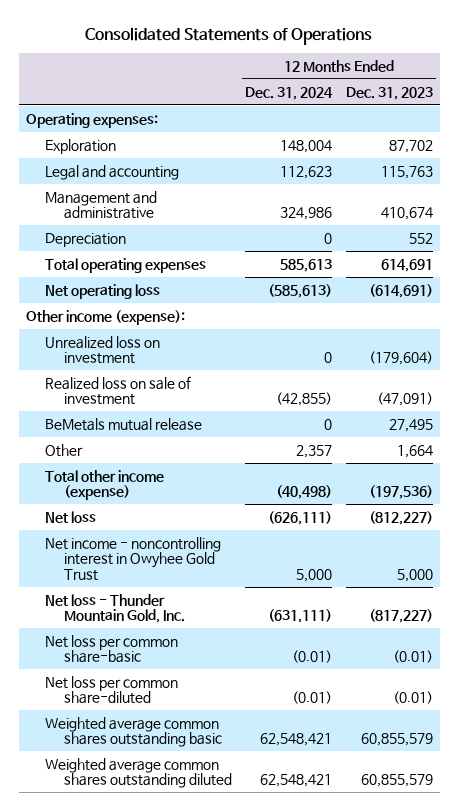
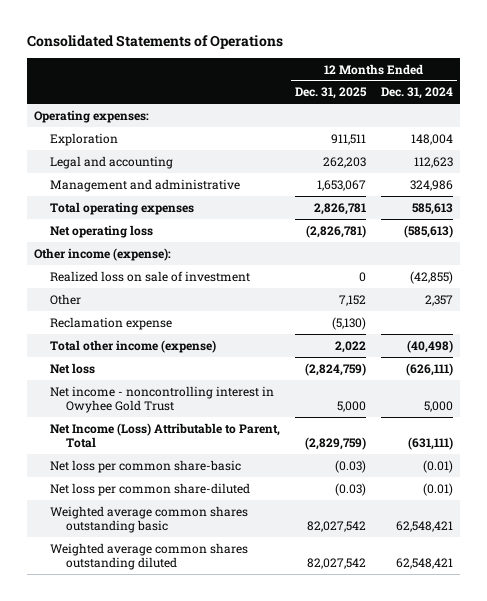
[345,86,433,100] Dec. 31, 2023 -> none
none -> [295,87,368,100] Dec. 31, 2025
[44,232,126,247] Depreciation -> none
[44,335,160,365] Unrealized loss on investment -> none
[44,417,202,431] BeMetals mutual release -> none
none -> [50,316,173,330] Reclamation expense
[44,593,185,624] Net loss - Thunder Mountain Gold, Inc. -> [50,422,281,448] Net Income (Loss) Attributable to Parent, Total

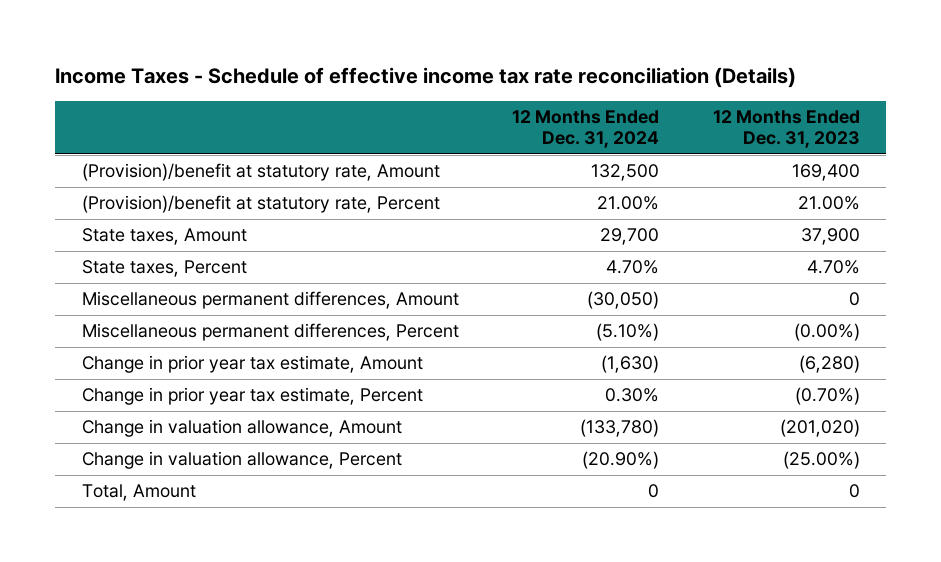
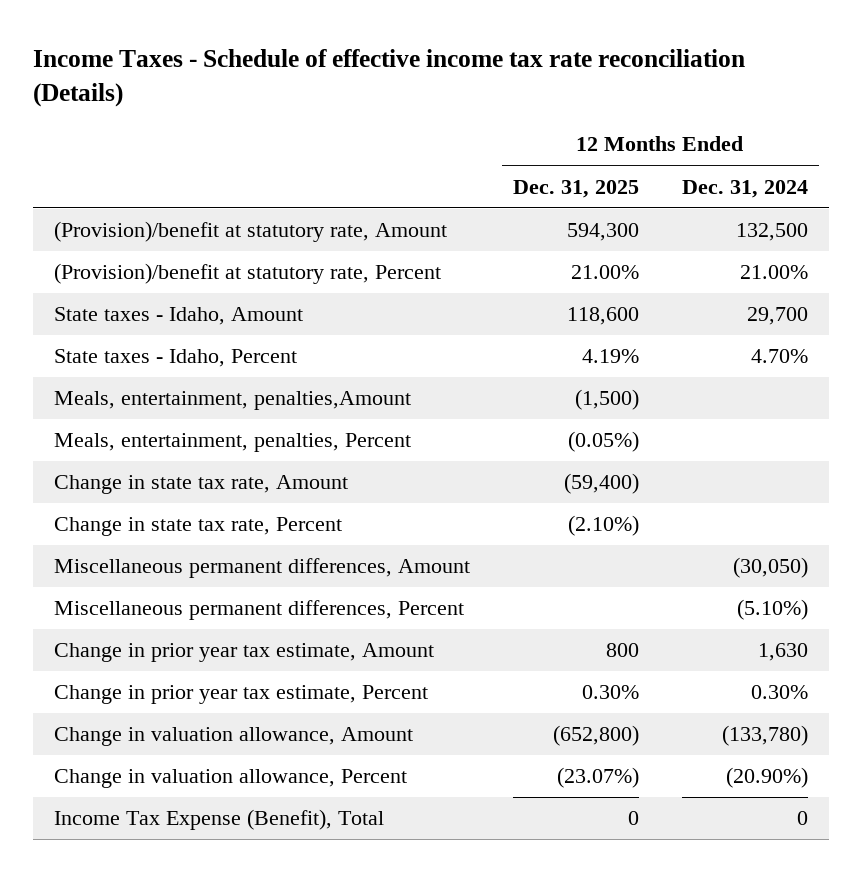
[712,110,860,149] 12 Months Ended Dec. 31, 2023 -> none
none -> [513,179,640,198] Dec. 31, 2025
[81,228,247,246] State taxes, Amount -> [54,307,304,326] State taxes - Idaho, Amount
[81,260,247,278] State taxes, Percent -> [54,349,298,368] State taxes - Idaho, Percent
none -> [54,391,412,411] Meals, entertainment, penalties,Amount
none -> [54,433,412,453] Meals, entertainment, penalties, Percent
none -> [54,475,349,495] Change in state tax rate, Amount
none -> [54,517,343,537] Change in state tax rate, Percent
[601,355,660,374] (1,630) -> [757,643,808,662] 1,630
[81,484,196,502] Total, Amount -> [54,809,385,831] Income Tax Expense (Benefit), Total

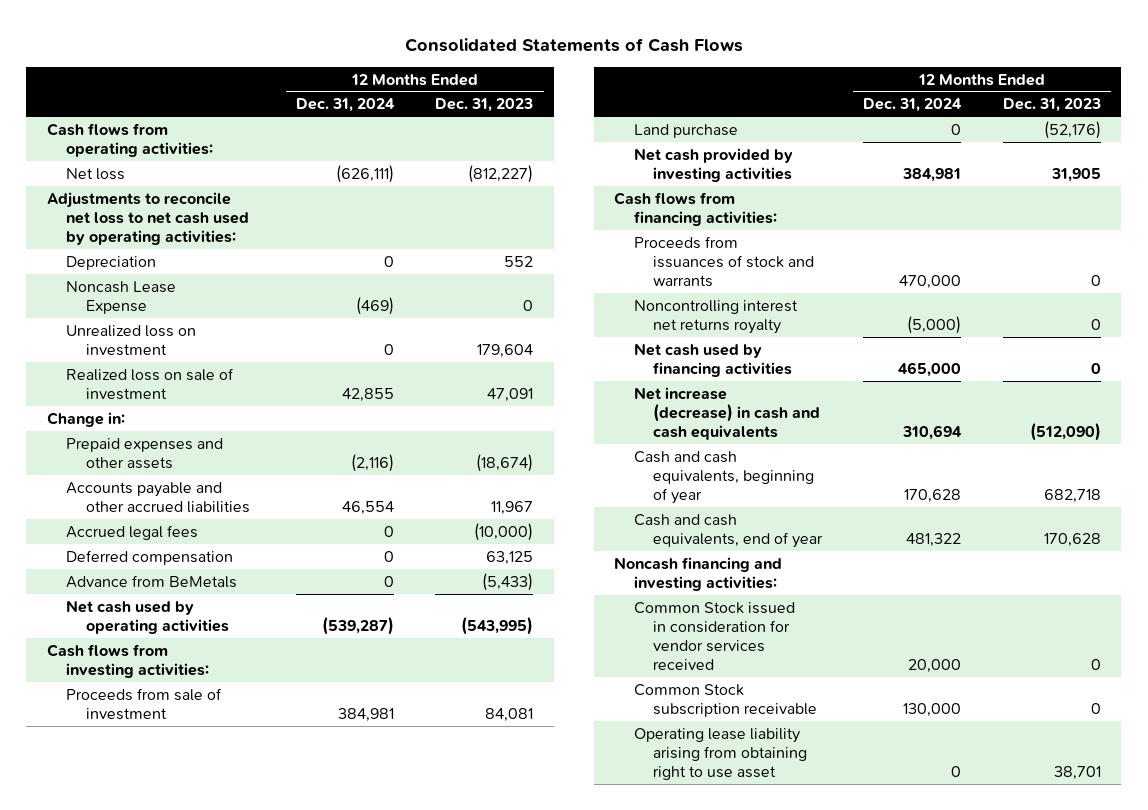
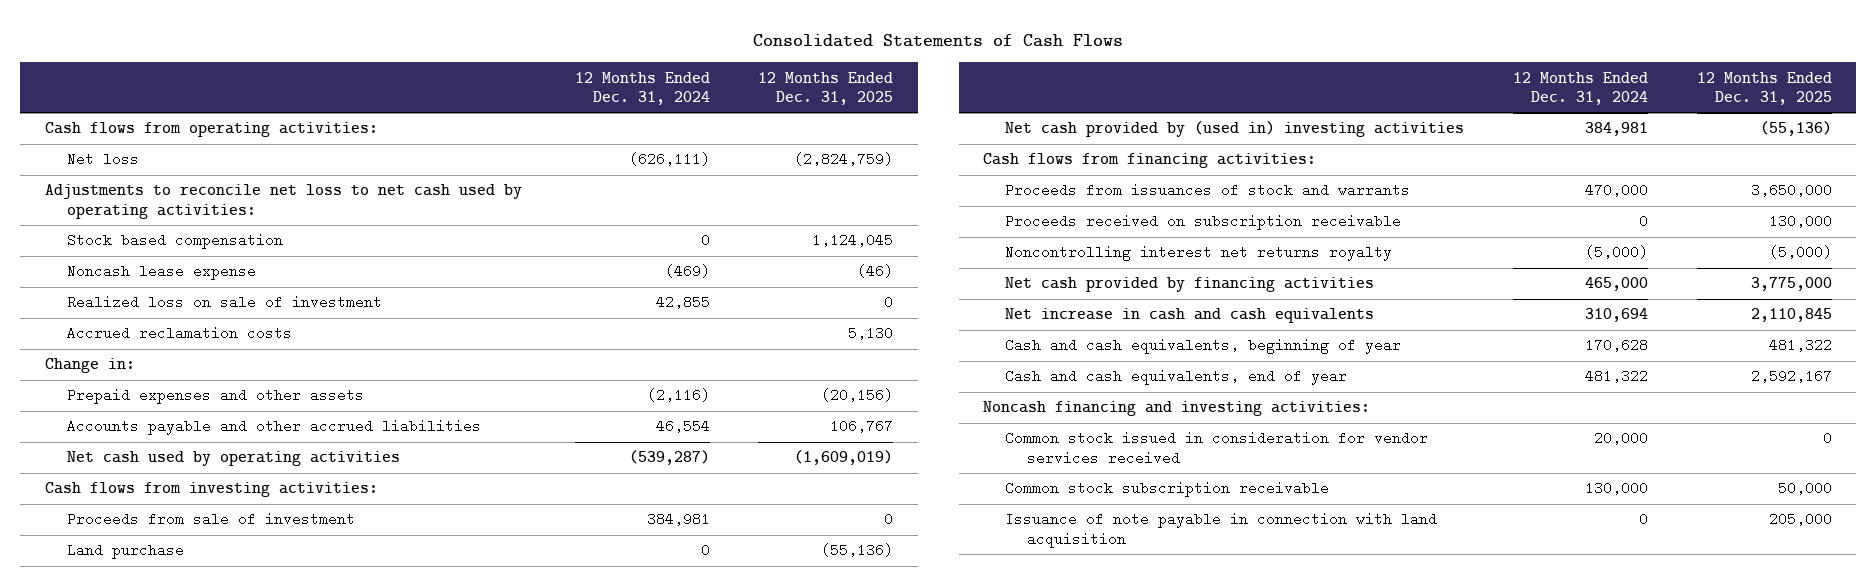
[435,98,534,113] Dec. 31, 2023 -> none
none -> [758,71,894,105] 12 Months Ended Dec. 31, 2025
[66,255,157,270] Depreciation -> none
[66,324,197,356] Unrealized loss on investment -> none
none -> [66,233,283,250] Stock based compensation
[66,280,177,314] Noncash Lease Expense -> [66,264,256,281] Noncash lease expense
none -> [66,326,292,341] Accrued reclamation costs
[66,524,199,540] Accrued legal fees -> none
[66,549,234,565] Deferred compensation -> none
[66,574,238,588] Advance from BeMetals -> none
[633,147,793,182] Net cash provided by investing activities -> [1005,121,1465,138] Net cash provided by (used in) investing activities
none -> [1005,214,1402,231] Proceeds received on subscription receivable
[633,342,792,377] Net cash used by financing activities -> [1005,277,1375,293] Net cash provided by financing activities
[633,386,820,440] Net increase (decrease) in cash and cash equivalents -> [1005,308,1375,324] Net increase in cash and cash equivalents
[633,727,807,780] Operating lease liability arising from obtaining right to use asset -> none
[633,601,795,670] Common Stock issued in consideration for vendor services received -> [1005,431,1429,465] Common stock issued in consideration for vendor services received
[633,683,817,717] Common Stock subscription receivable -> [1005,481,1330,498] Common stock subscription receivable
none -> [1005,512,1438,548] Issuance of note payable in connection with land acquisition

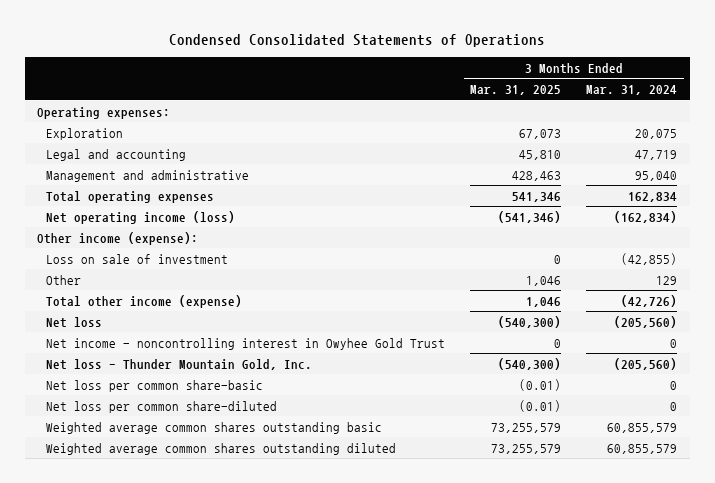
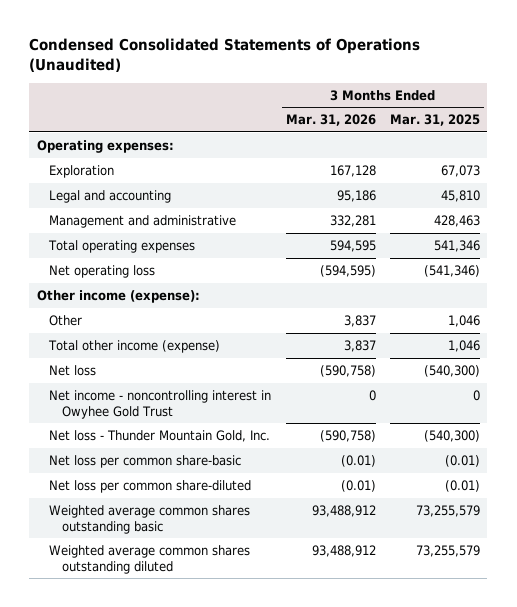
[169,34,546,48] Condensed Consolidated Statements of Operations -> [29,37,421,72] Condensed Consolidated Statements of Operations (Unaudited)
[586,85,678,96] Mar. 31, 2024 -> none
none -> [285,114,376,127] Mar. 31, 2026
[46,210,236,224] Net operating income (loss) -> [49,265,156,279] Net operating loss
[46,253,229,264] Loss on sale of investment -> none

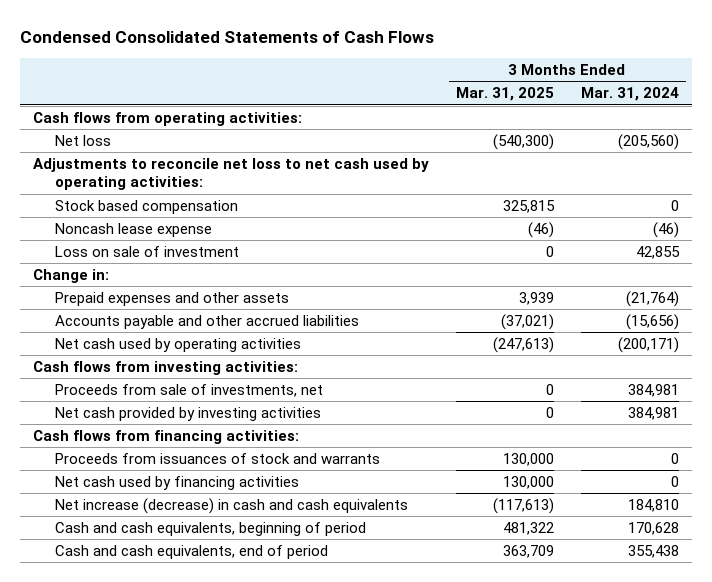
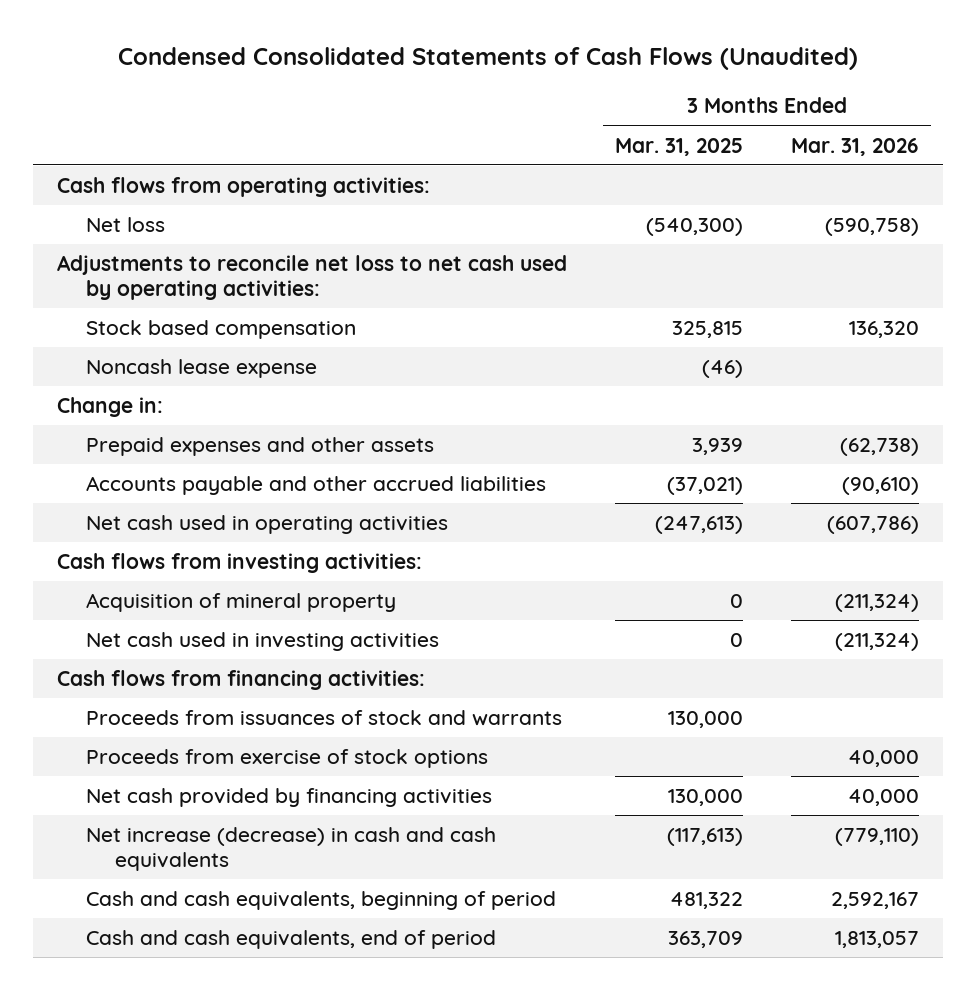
[19,30,434,43] Condensed Consolidated Statements of Cash Flows -> [117,47,858,71] Condensed Consolidated Statements of Cash Flows (Unaudited)
[580,87,679,102] Mar. 31, 2024 -> none
none -> [790,137,919,156] Mar. 31, 2026
[55,246,240,258] Loss on sale of investment -> none
[55,338,302,353] Net cash used by operating activities -> [85,514,448,534] Net cash used in operating activities
[55,384,324,398] Proceeds from sale of investments, net -> none
none -> [85,592,396,612] Acquisition of mineral property
[55,407,322,422] Net cash provided by investing activities -> [85,631,439,651] Net cash used in investing activities
none -> [85,748,488,768] Proceeds from exercise of stock options
[55,476,300,491] Net cash used by financing activities -> [85,787,492,807] Net cash provided by financing activities

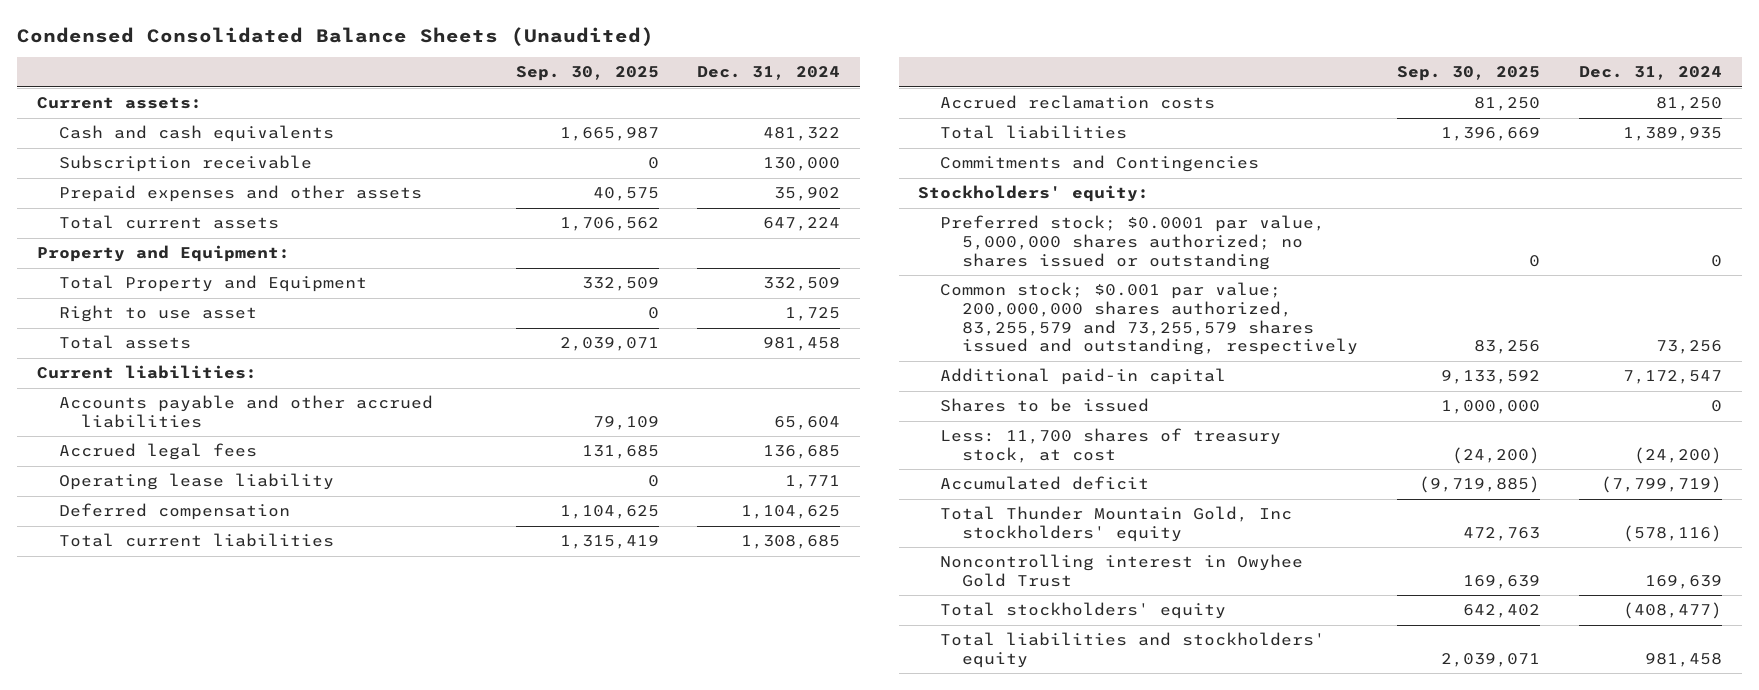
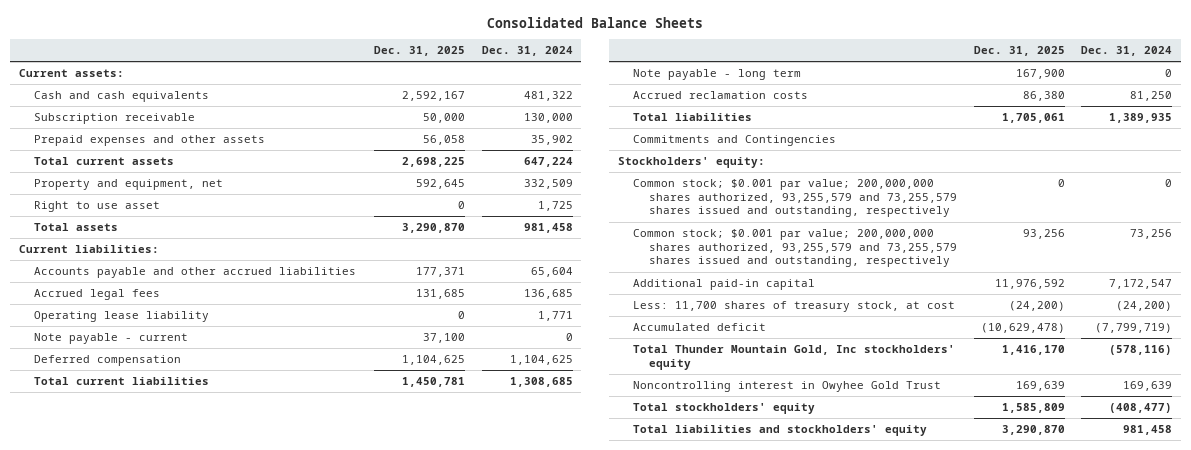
[17,26,655,46] Condensed Consolidated Balance Sheets (Unaudited) -> [487,16,704,28] Consolidated Balance Sheets
[515,66,659,82] Sep. 30, 2025 -> none
none -> [374,46,466,57] Dec. 31, 2025
[36,245,290,263] Property and Equipment: -> none
[58,275,367,293] Total Property and Equipment -> [34,179,224,191] Property and equipment, net
none -> [34,333,189,345] Note payable - current
none -> [633,69,802,81] Note payable - long term
[940,215,1326,270] Preferred stock; $0.0001 par value, 5,000,000 shares authorized; no shares issued or outstanding -> [633,179,957,218] Common stock; $0.001 par value; 200,000,000 shares authorized, 93,255,579 and 73,255,579 shares issued and outstanding, respectively
[940,282,1359,356] Common stock; $0.001 par value; 200,000,000 shares authorized, 83,255,579 and 73,255,579 shares issued and outstanding, respectively -> [633,229,957,268] Common stock; $0.001 par value; 200,000,000 shares authorized, 93,255,579 and 73,255,579 shares issued and outstanding, respectively
[940,398,1150,413] Shares to be issued -> none

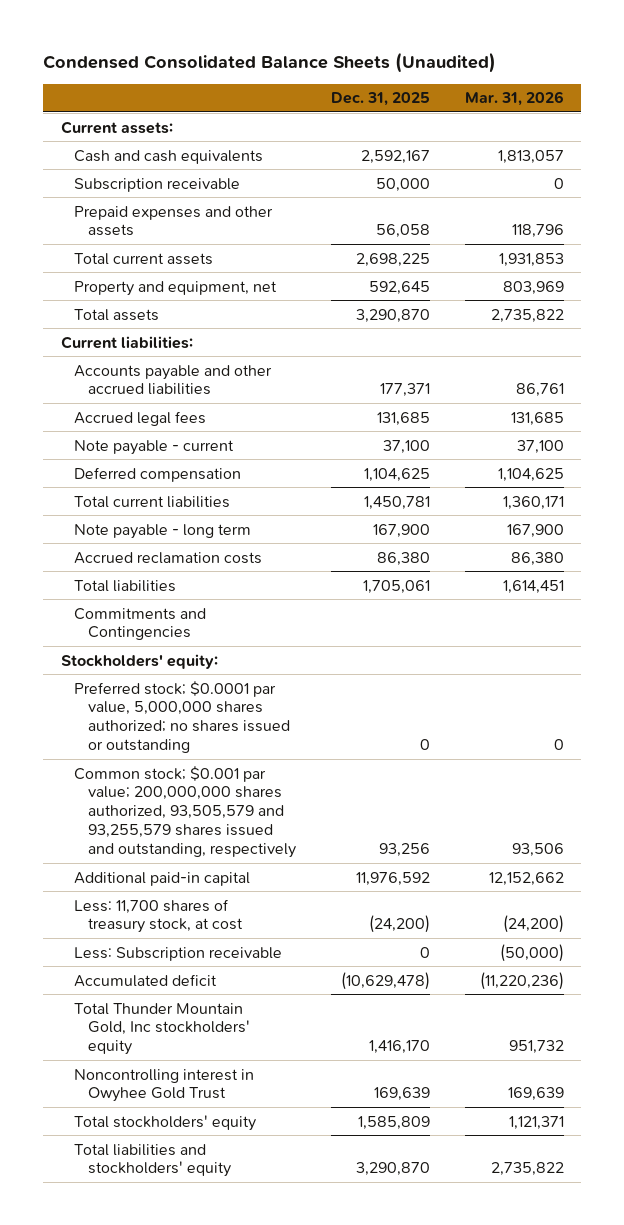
[487,16,704,28] Consolidated Balance Sheets -> [43,51,497,73] Condensed Consolidated Balance Sheets (Unaudited)
[482,46,574,57] Dec. 31, 2024 -> none
none -> [464,91,564,107] Mar. 31, 2026
[34,201,161,213] Right to use asset -> none
[34,311,210,323] Operating lease liability -> none
[633,179,957,218] Common stock; $0.001 par value; 200,000,000 shares authorized, 93,255,579 and 73,255,579 shares issued and outstanding, respectively -> [74,680,291,754] Preferred stock; $0.0001 par value, 5,000,000 shares authorized; no shares issued or outstanding
[633,229,957,268] Common stock; $0.001 par value; 200,000,000 shares authorized, 93,255,579 and 73,255,579 shares issued and outstanding, respectively -> [74,765,297,859] Common stock; $0.001 par value; 200,000,000 shares authorized, 93,505,579 and 93,255,579 shares issued and outstanding, respectively
none -> [74,946,283,961] Less: Subscription receivable

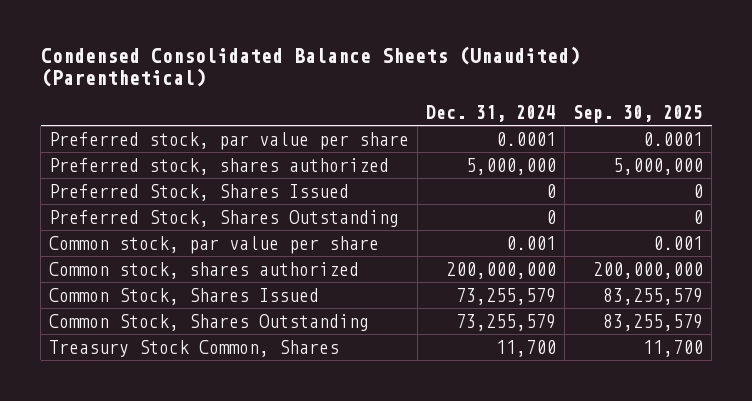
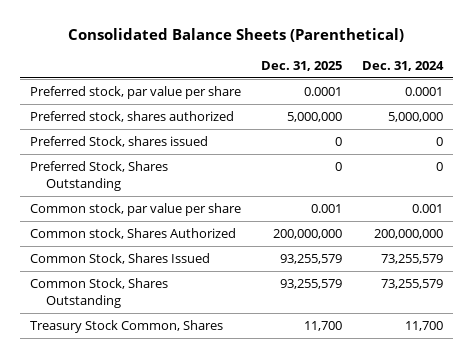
[40,45,580,88] Condensed Consolidated Balance Sheets (Unaudited) (Parenthetical) -> [68,27,405,42] Consolidated Balance Sheets (Parenthetical)
[573,104,704,123] Sep. 30, 2025 -> none
none -> [260,60,342,71] Dec. 31, 2025
[49,183,350,201] Preferred Stock, Shares Issued -> [29,136,208,148] Preferred Stock, shares issued
[49,261,360,279] Common stock, shares authorized -> [29,228,236,240] Common stock, Shares Authorized

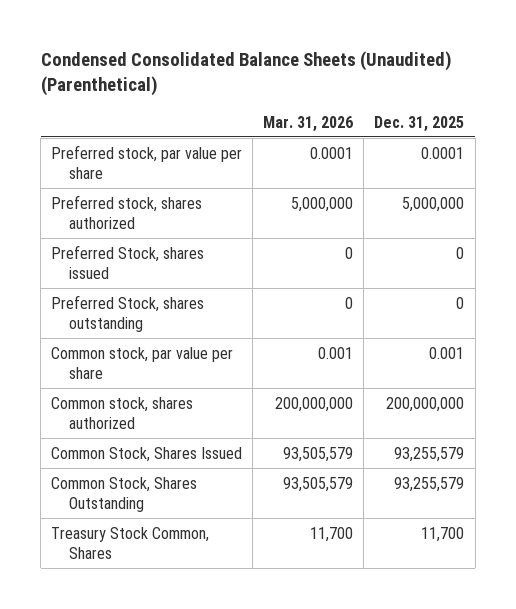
[68,27,405,42] Consolidated Balance Sheets (Parenthetical) -> [40,50,452,97] Condensed Consolidated Balance Sheets (Unaudited) (Parenthetical)
[361,60,444,71] Dec. 31, 2024 -> none
none -> [263,115,354,132] Mar. 31, 2026
[29,161,168,191] Preferred Stock, Shares Outstanding -> [51,294,205,332] Preferred Stock, shares outstanding
[29,228,236,240] Common stock, Shares Authorized -> [51,396,194,429] Common stock, shares authorized

